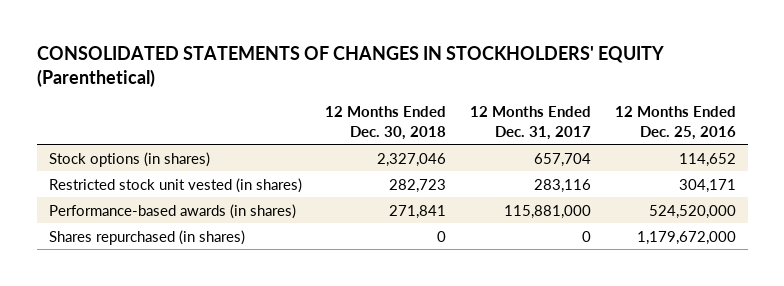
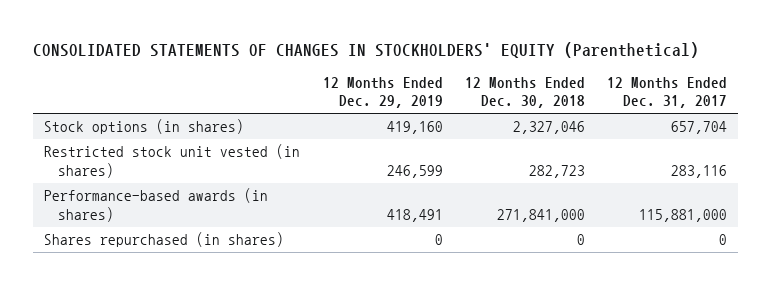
[614,106,736,140] 12 Months Ended Dec. 25, 2016 -> none
none -> [322,76,443,109] 12 Months Ended Dec. 29, 2019
[389,204,447,219] 271,841 -> [496,208,585,222] 271,841,000

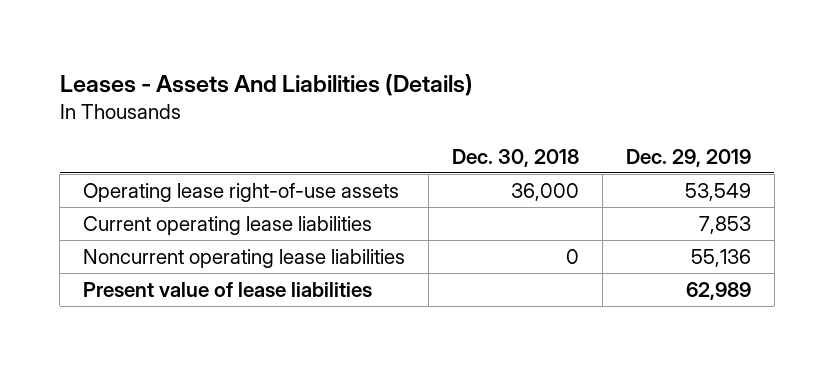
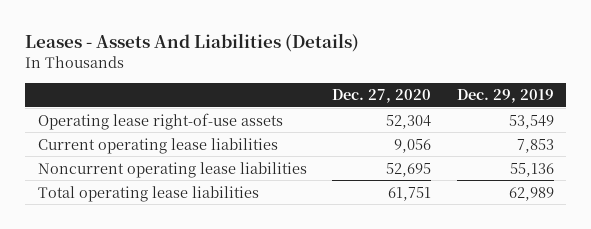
[451,148,579,167] Dec. 30, 2018 -> none
none -> [332,89,432,104] Dec. 27, 2020
[83,281,373,297] Present value of lease liabilities -> [37,185,259,202] Total operating lease liabilities

